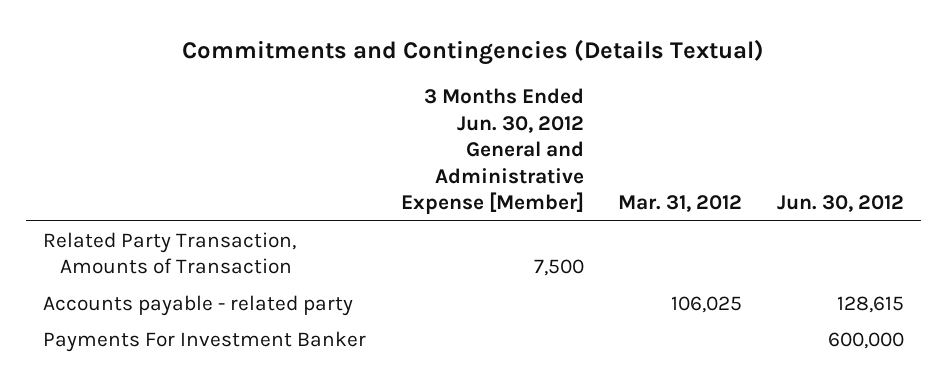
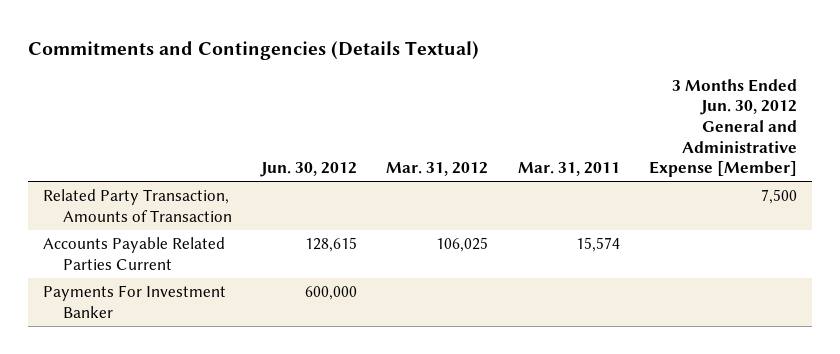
none -> [517,162,620,177] Mar. 31, 2011
[42,294,353,316] Accounts payable - related party -> [42,237,225,270] Accounts Payable Related Parties Current

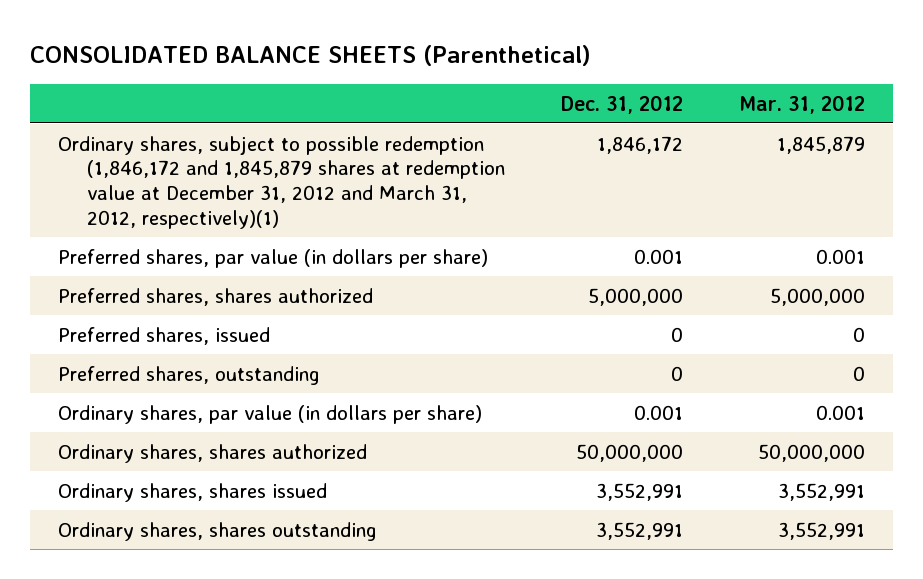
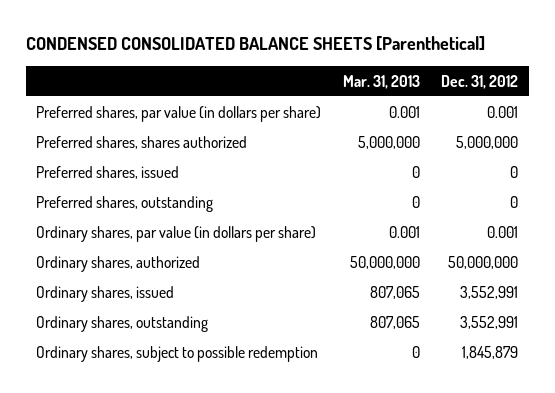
[29,44,591,66] CONSOLIDATED BALANCE SHEETS (Parenthetical) -> [25,36,485,52] CONDENSED CONSOLIDATED BALANCE SHEETS [Parenthetical]
[738,94,865,114] Mar. 31, 2012 -> none
none -> [342,74,420,89] Mar. 31, 2013
[57,135,505,229] Ordinary shares, subject to possible redemption (1,846,172 and 1,845,879 shares at redemption value at December 31, 2012 and March 31, 2012, respectively)(1) -> none
[57,443,367,463] Ordinary shares, shares authorized -> [36,255,201,272] Ordinary shares, authorized
[57,482,327,502] Ordinary shares, shares issued -> [36,285,175,302] Ordinary shares, issued
[57,521,377,541] Ordinary shares, shares outstanding -> [36,315,209,332] Ordinary shares, outstanding
none -> [36,345,319,362] Ordinary shares, subject to possible redemption

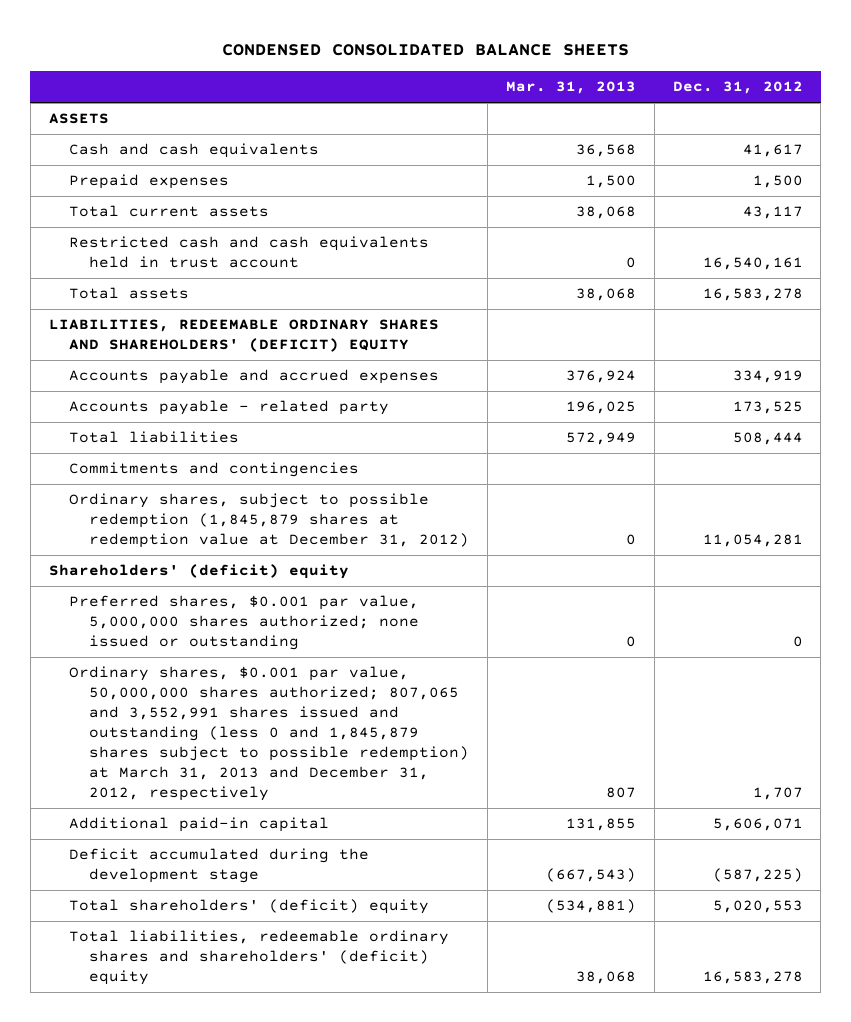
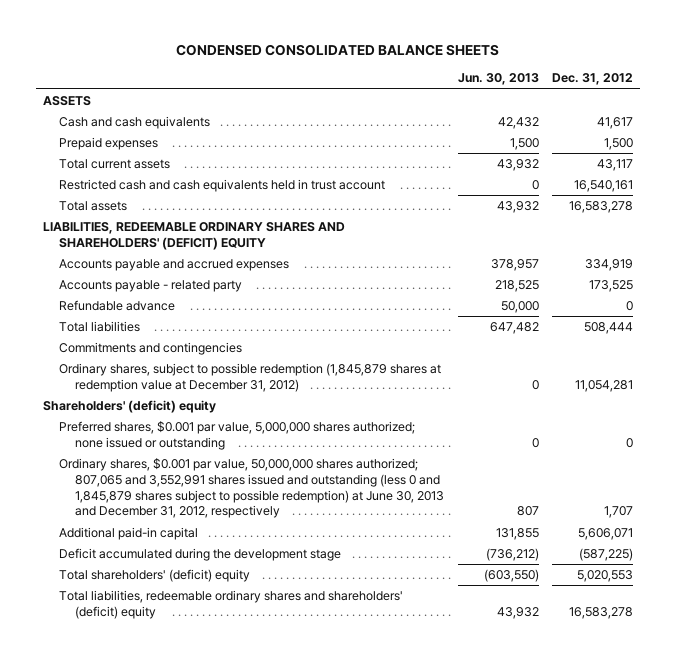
[505,81,636,95] Mar. 31, 2013 -> none
none -> [457,73,539,86] Jun. 30, 2013
none -> [58,300,175,312] Refundable advance
[68,666,470,801] Ordinary shares, $0.001 par value, 50,000,000 shares authorized; 807,065 and 3,552,991 shares issued and outstanding (less 0 and 1,845,879 shares subject to possible redemption) at March 31, 2013 and December 31, 2012, respectively -> [58,458,445,519] Ordinary shares, $0.001 par value, 50,000,000 shares authorized; 807,065 and 3,552,991 shares issued and outstanding (less 0 and 1,845,879 shares subject to possible redemption) at June 30, 2013 and December 31, 2012, respectively

